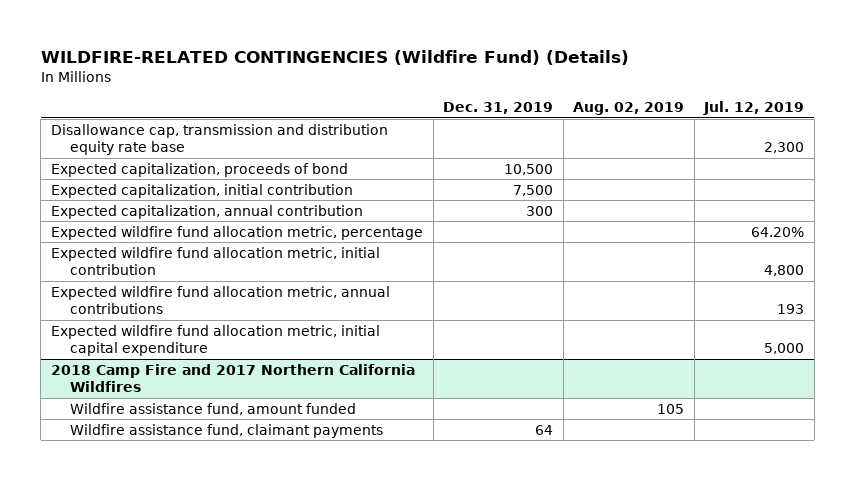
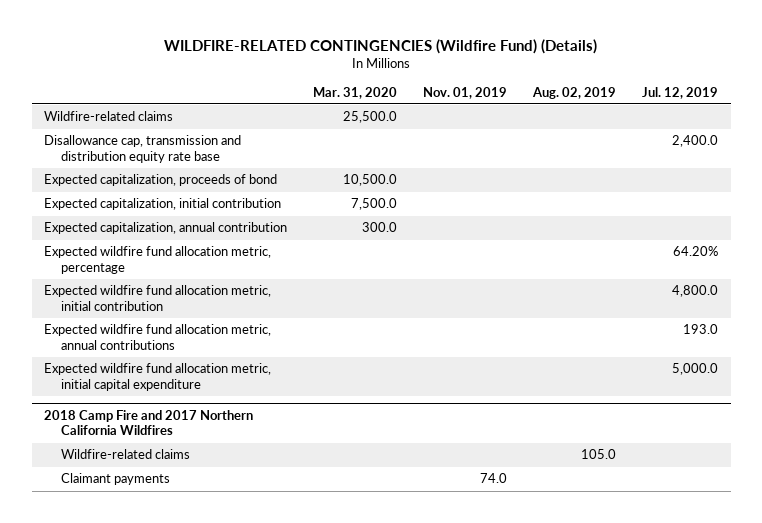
[443,102,554,115] Dec. 31, 2019 -> none
none -> [313,86,398,99] Mar. 31, 2020
none -> [423,86,508,99] Nov. 01, 2019
none -> [44,111,174,122] Wildfire-related claims
[764,142,805,154] 2,300 -> [671,135,718,148] 2,400.0
[764,265,805,277] 4,800 -> [671,285,718,298] 4,800.0
[777,304,805,315] 193 -> [682,324,718,335] 193.0
[764,343,805,355] 5,000 -> [671,363,718,376] 5,000.0
[70,402,357,415] Wildfire assistance fund, amount funded -> none
none -> [61,449,191,460] Wildfire-related claims
[70,423,384,438] Wildfire assistance fund, claimant payments -> [61,473,171,486] Claimant payments

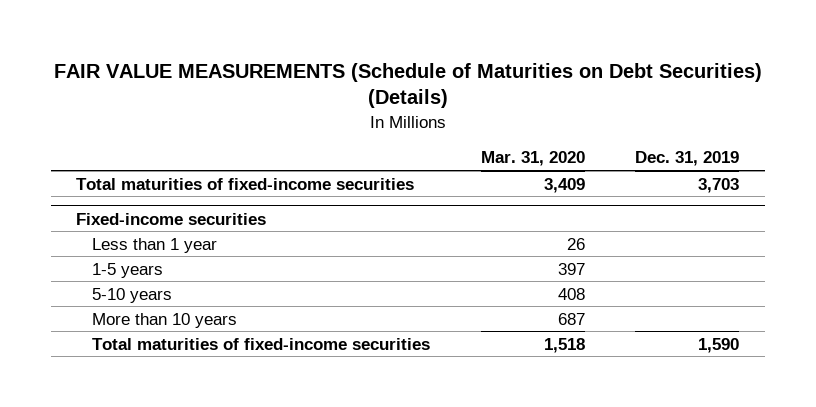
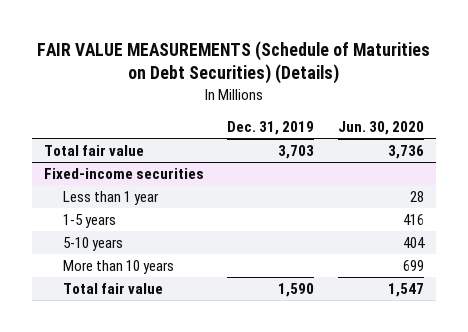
[480,151,585,167] Mar. 31, 2020 -> none
none -> [337,120,424,135] Jun. 30, 2020
[76,177,415,190] Total maturities of fixed-income securities -> [43,145,144,157] Total fair value
[92,337,431,350] Total maturities of fixed-income securities -> [63,283,164,295] Total fair value

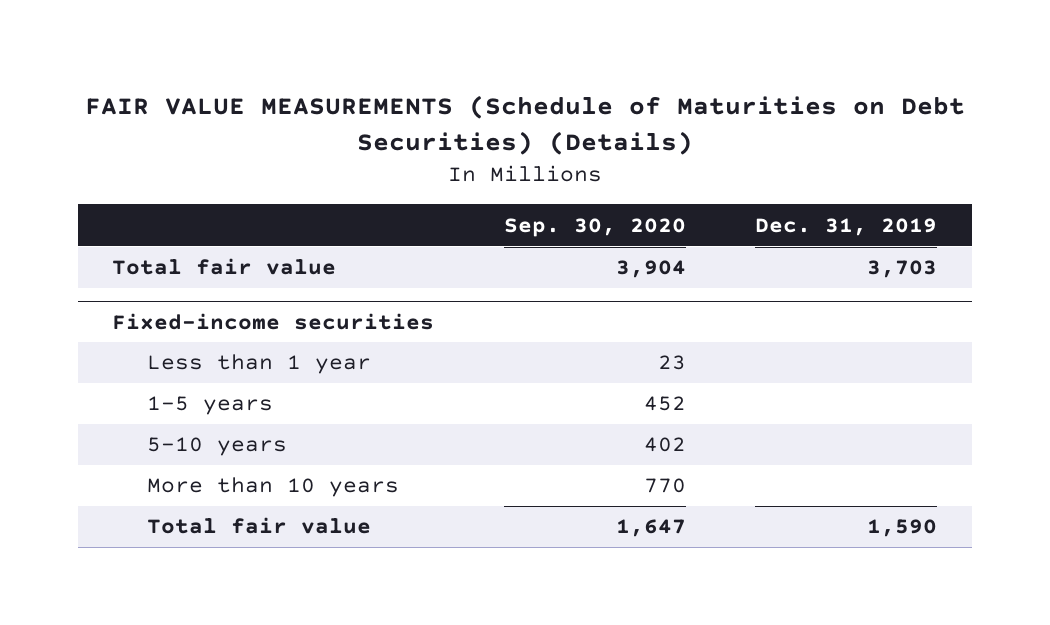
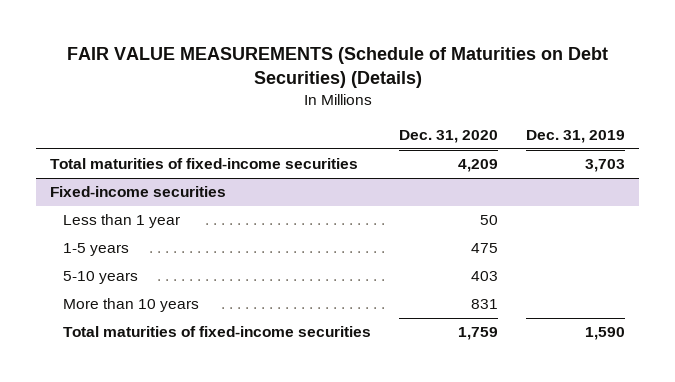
[503,217,686,237] Sep. 30, 2020 -> none
none -> [398,130,498,144] Dec. 31, 2020
[112,258,337,276] Total fair value -> [50,158,359,170] Total maturities of fixed-income securities
[146,517,371,535] Total fair value -> [62,326,371,338] Total maturities of fixed-income securities

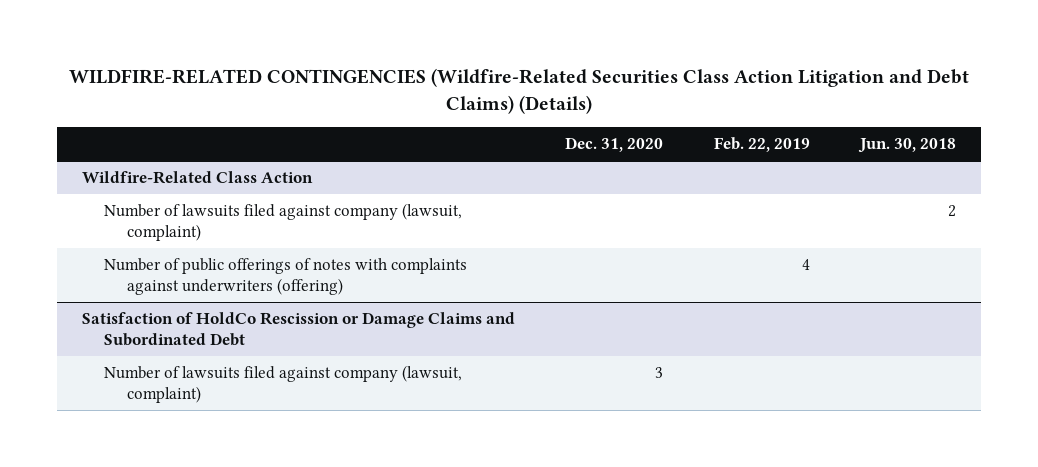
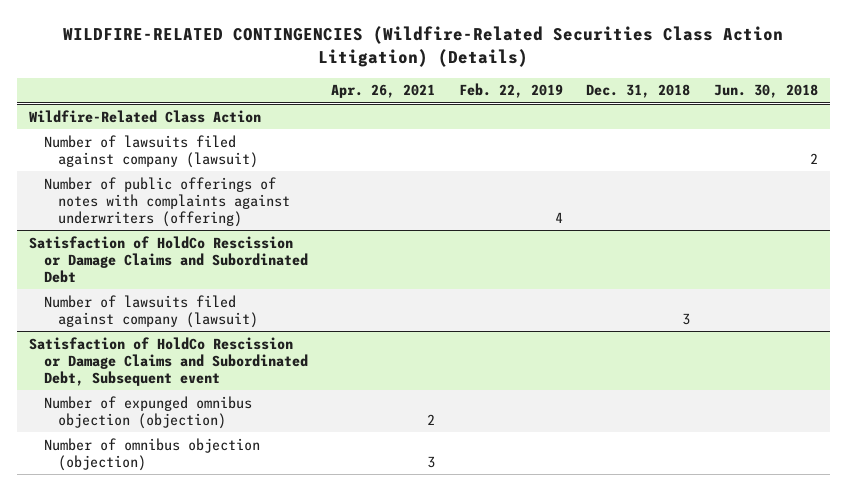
[68,68,969,115] WILDFIRE-RELATED CONTINGENCIES (Wildfire-Related Securities Class Action Litigation and Debt Claims) (Details) -> [63,26,784,68] WILDFIRE-RELATED CONTINGENCIES (Wildfire-Related Securities Class Action Litigation) (Details)
[565,137,664,153] Dec. 31, 2020 -> none
none -> [331,84,436,99] Apr. 26, 2021
none -> [586,84,691,99] Dec. 31, 2018
[104,203,463,242] Number of lawsuits filed against company (lawsuit, complaint) -> [43,134,258,168] Number of lawsuits filed against company (lawsuit)
[104,365,463,404] Number of lawsuits filed against company (lawsuit, complaint) -> [43,294,258,328] Number of lawsuits filed against company (lawsuit)
none -> [29,336,308,386] Satisfaction of HoldCo Rescission or Damage Claims and Subordinated Debt, Subsequent event
none -> [43,395,252,429] Number of expunged omnibus objection (objection)
none -> [43,437,260,471] Number of omnibus objection (objection)

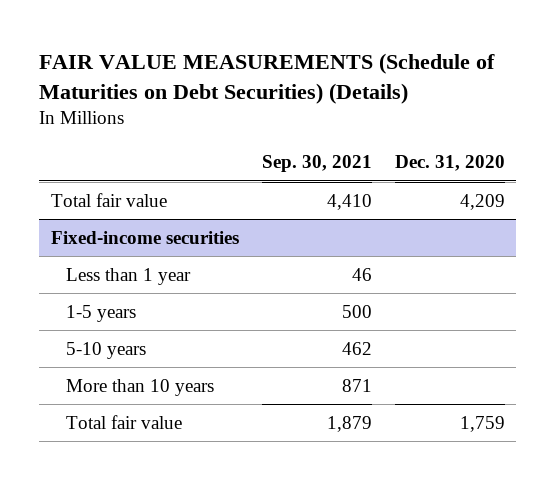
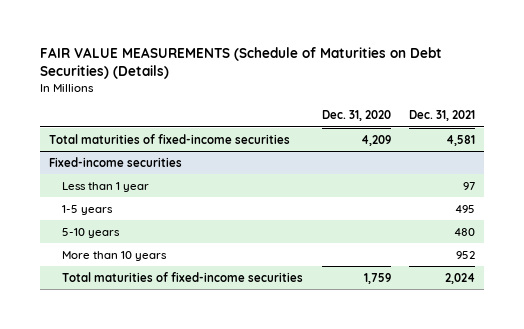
[261,155,372,173] Sep. 30, 2021 -> none
none -> [408,110,475,122] Dec. 31, 2021
[50,192,167,207] Total fair value -> [48,133,290,144] Total maturities of fixed-income securities
[66,414,183,429] Total fair value -> [62,271,304,282] Total maturities of fixed-income securities

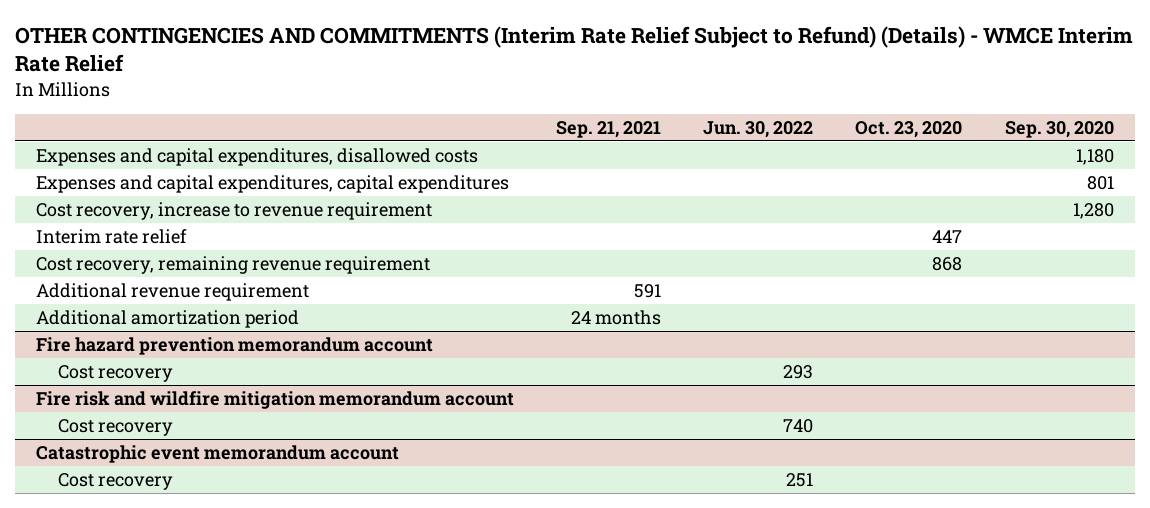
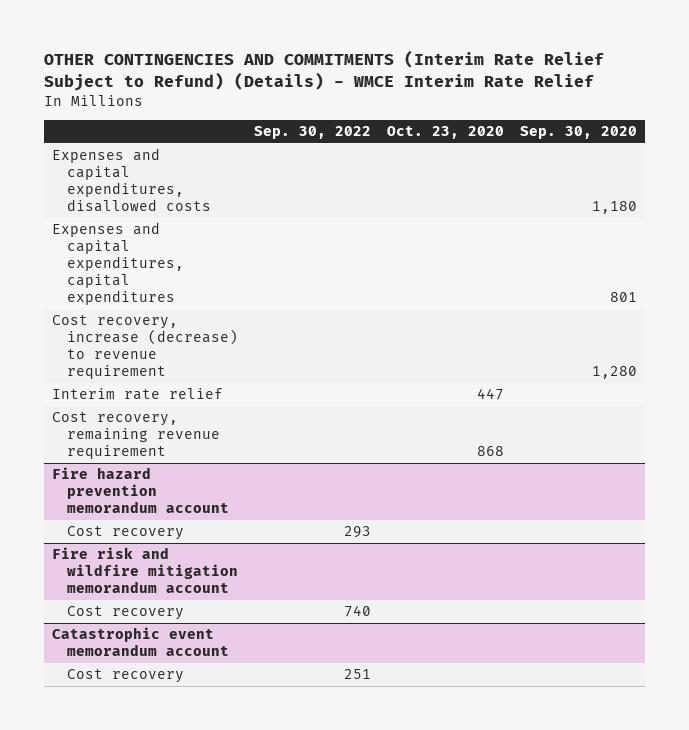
[556,120,662,138] Sep. 21, 2021 -> none
[703,120,814,138] Jun. 30, 2022 -> none
none -> [253,126,371,140] Sep. 30, 2022
[35,201,432,220] Cost recovery, increase to revenue requirement -> [51,315,238,380] Cost recovery, increase (decrease) to revenue requirement
[35,282,309,301] Additional revenue requirement -> none
[35,309,299,328] Additional amortization period -> none

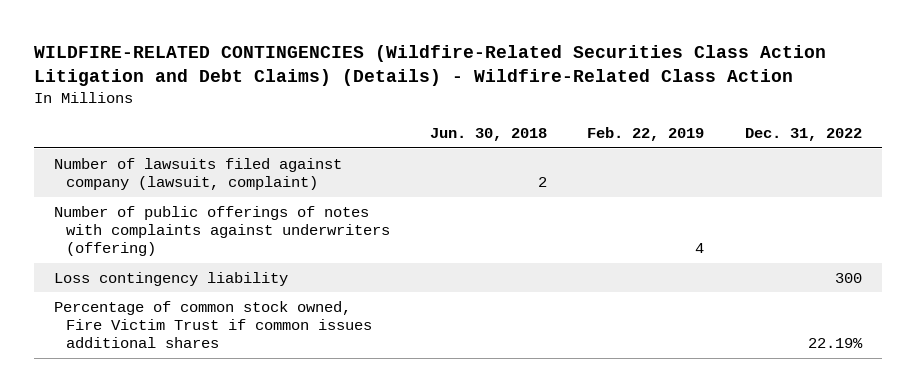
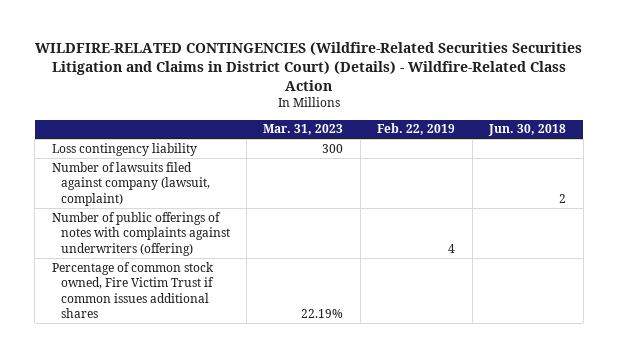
[33,44,826,86] WILDFIRE-RELATED CONTINGENCIES (Wildfire-Related Securities Class Action Litigation and Debt Claims) (Details) - Wildfire-Related Class Action -> [34,42,582,92] WILDFIRE-RELATED CONTINGENCIES (Wildfire-Related Securities Securities Litigation and Claims in District Court) (Details) - Wildfire-Related Class Action
[744,128,862,142] Dec. 31, 2022 -> none
none -> [263,124,344,136] Mar. 31, 2023
[53,271,288,286] Loss contingency liability -> [51,142,197,156] Loss contingency liability

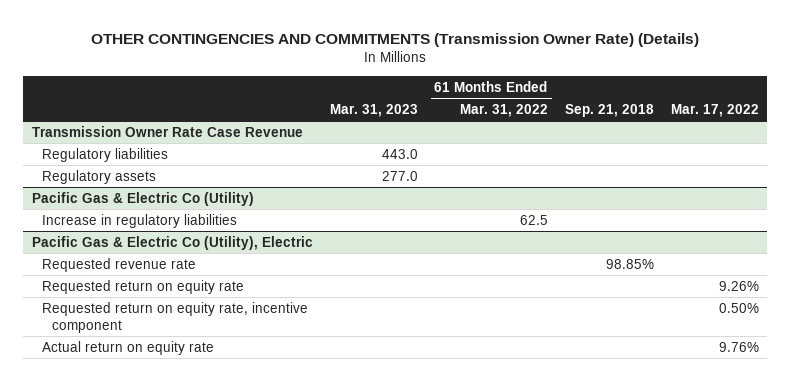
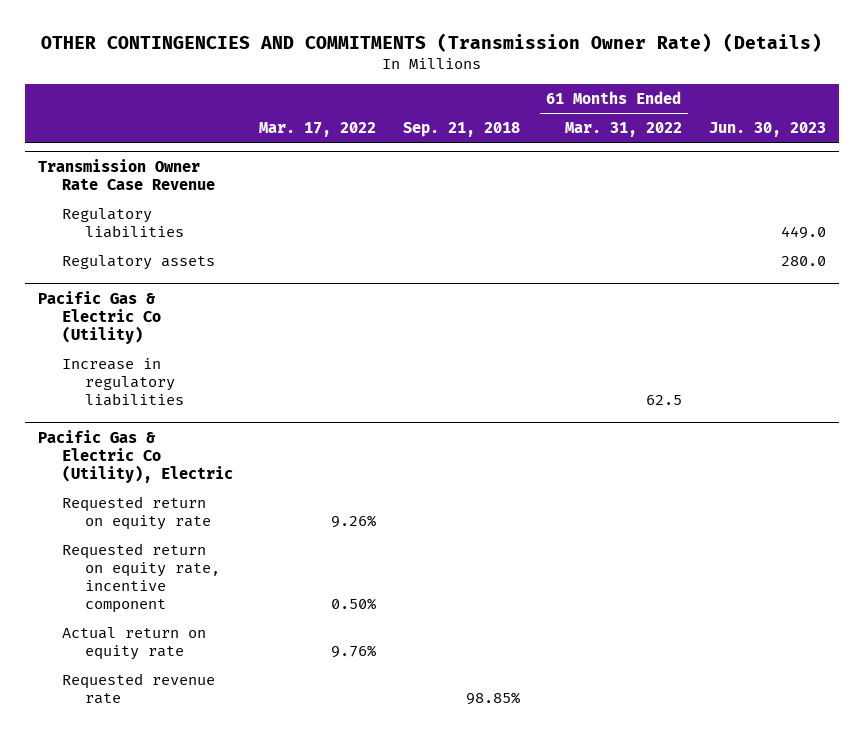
[329,103,418,117] Mar. 31, 2023 -> none
none -> [708,122,826,138] Jun. 30, 2023
[42,257,197,272] Requested revenue rate -> [61,672,215,704] Requested revenue rate

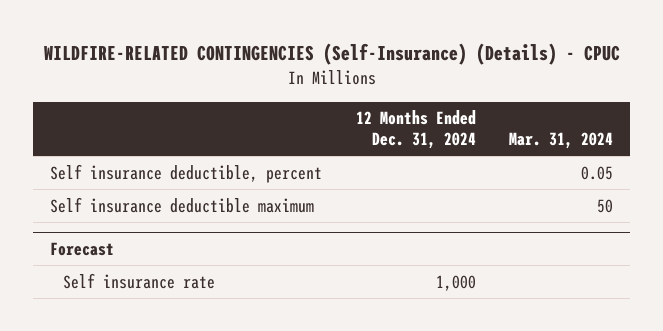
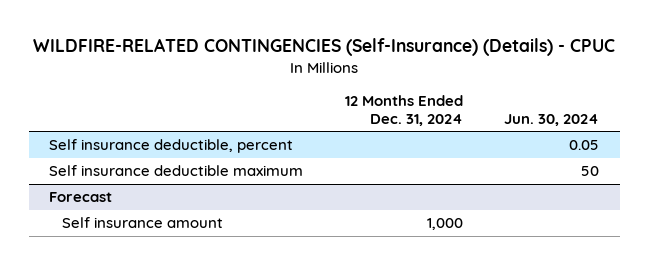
[509,132,614,150] Mar. 31, 2024 -> none
none -> [503,113,599,126] Jun. 30, 2024
[63,272,216,289] Self insurance rate -> [62,217,224,229] Self insurance amount

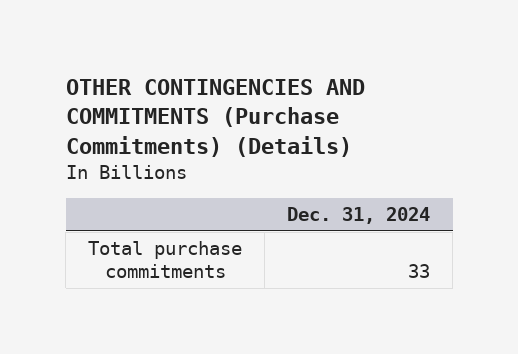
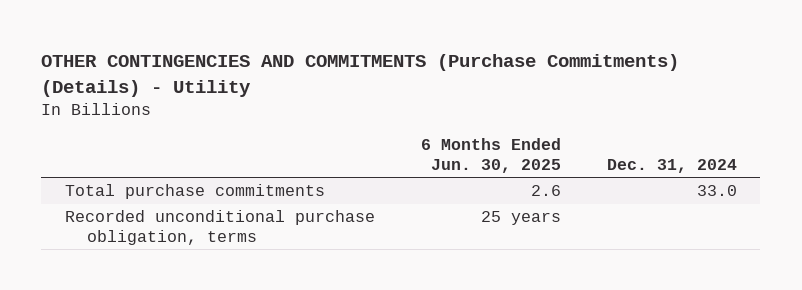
[65,78,365,157] OTHER CONTINGENCIES AND COMMITMENTS (Purchase Commitments) (Details) -> [41,54,680,97] OTHER CONTINGENCIES AND COMMITMENTS (Purchase Commitments) (Details) - Utility
none -> [420,138,561,173] 6 Months Ended Jun. 30, 2025
[408,264,431,279] 33 -> [697,185,738,197] 33.0
none -> [64,210,375,245] Recorded unconditional purchase obligation, terms

